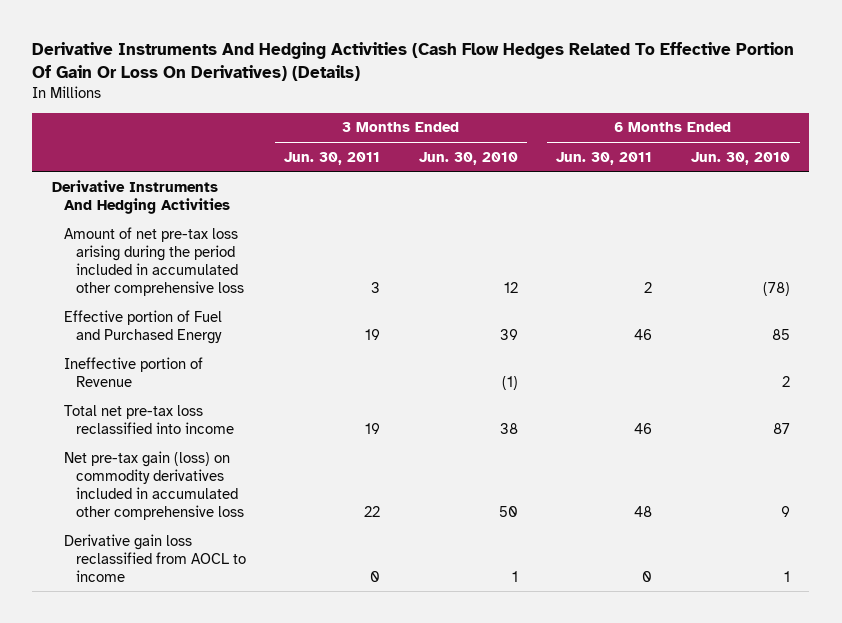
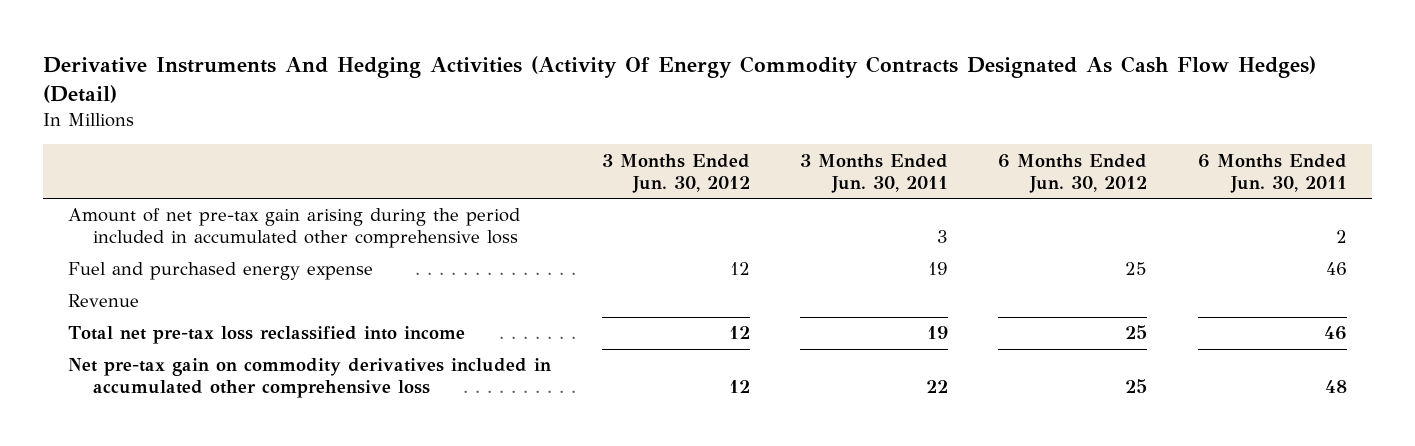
[32,42,795,81] Derivative Instruments And Hedging Activities (Cash Flow Hedges Related To Effective Portion Of Gain Or Loss On Derivatives) (Details) -> [43,55,1317,103] Derivative Instruments And Hedging Activities (Activity Of Energy Commodity Contracts Designated As Cash Flow Hedges) (Detail)
[418,151,518,165] Jun. 30, 2010 -> none
[690,151,790,165] Jun. 30, 2010 -> none
none -> [601,153,750,193] 3 Months Ended Jun. 30, 2012
none -> [998,153,1148,193] 6 Months Ended Jun. 30, 2012
[51,179,230,214] Derivative Instruments And Hedging Activities -> none
[63,226,244,296] Amount of net pre-tax loss arising during the period included in accumulated other comprehensive loss -> [68,208,521,249] Amount of net pre-tax gain arising during the period included in accumulated other comprehensive loss
[63,309,222,344] Effective portion of Fuel and Purchased Energy -> [68,262,374,281] Fuel and purchased energy expense
[63,356,203,387] Ineffective portion of Revenue -> [68,294,140,308] Revenue
[63,533,246,582] Derivative gain loss reclassified from AOCL to income -> none
[63,450,244,520] Net pre-tax gain (loss) on commodity derivatives included in accumulated other comprehensive loss -> [68,358,552,399] Net pre-tax gain on commodity derivatives included in accumulated other comprehensive loss

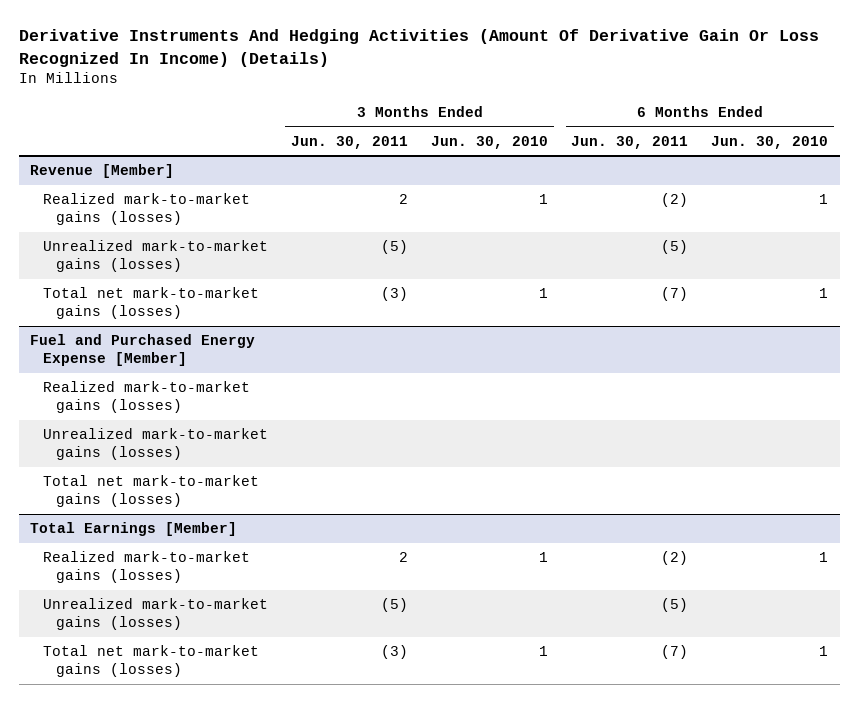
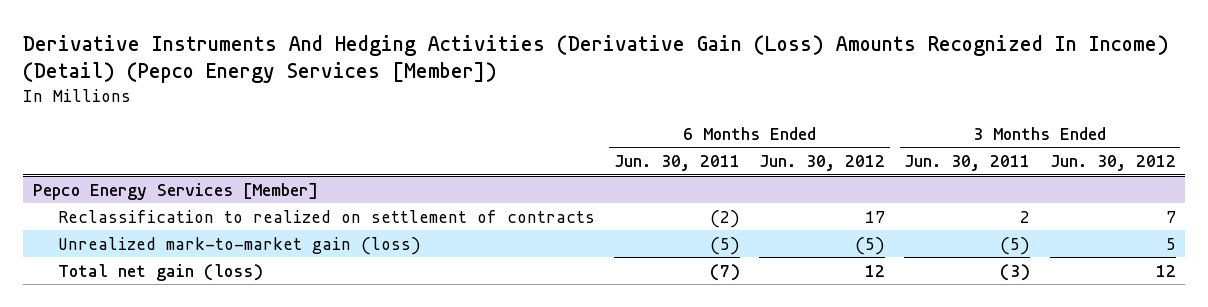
[18,29,819,67] Derivative Instruments And Hedging Activities (Amount Of Derivative Gain Or Loss Recognized In Income) (Details) -> [23,34,1170,84] Derivative Instruments And Hedging Activities (Derivative Gain (Loss) Amounts Recognized In Income) (Detail) (Pepco Energy Services [Member])
[431,135,549,149] Jun. 30, 2010 -> none
[711,135,829,149] Jun. 30, 2010 -> none
none -> [759,154,886,171] Jun. 30, 2012
none -> [1049,154,1176,171] Jun. 30, 2012
[30,164,175,179] Revenue [Member] -> none
[30,334,256,367] Fuel and Purchased Energy Expense [Member] -> none
[43,381,251,414] Realized mark-to-market gains (losses) -> none
[43,428,269,461] Unrealized mark-to-market gains (losses) -> none
[43,475,260,508] Total net mark-to-market gains (losses) -> none
[30,522,238,537] Total Earnings [Member] -> none
[43,551,251,584] Realized mark-to-market gains (losses) -> none
[43,598,269,631] Unrealized mark-to-market gains (losses) -> none
[43,645,260,678] Total net mark-to-market gains (losses) -> none
none -> [32,182,318,200] Pepco Energy Services [Member]
[43,193,251,226] Realized mark-to-market gains (losses) -> [58,209,596,223] Reclassification to realized on settlement of contracts
[43,240,269,273] Unrealized mark-to-market gains (losses) -> [58,236,422,255] Unrealized mark-to-market gain (loss)
[43,287,260,320] Total net mark-to-market gains (losses) -> [58,263,264,281] Total net gain (loss)

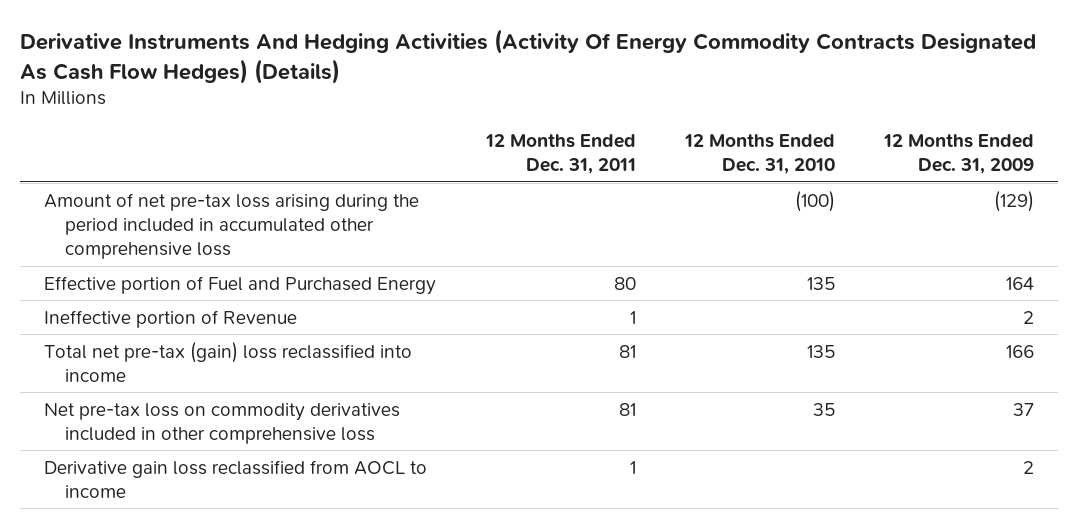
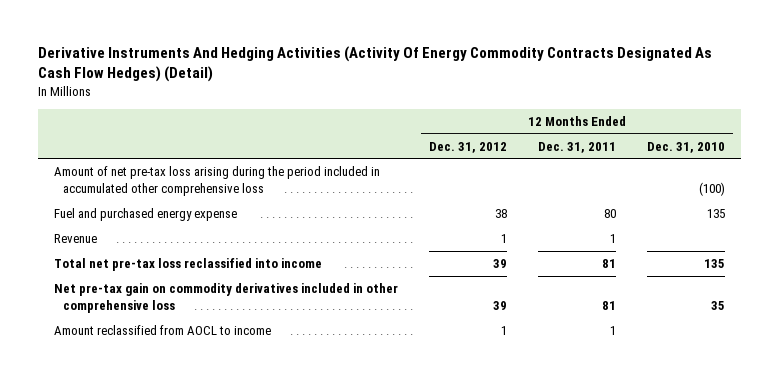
[19,29,1036,84] Derivative Instruments And Hedging Activities (Activity Of Energy Commodity Contracts Designated As Cash Flow Hedges) (Details) -> [38,46,713,83] Derivative Instruments And Hedging Activities (Activity Of Energy Commodity Contracts Designated As Cash Flow Hedges) (Detail)
[882,133,1034,174] 12 Months Ended Dec. 31, 2009 -> none
none -> [428,141,507,153] Dec. 31, 2012
[44,275,437,295] Effective portion of Fuel and Purchased Energy -> [53,207,237,221] Fuel and purchased energy expense
[44,309,298,328] Ineffective portion of Revenue -> [53,233,97,243] Revenue
[44,341,413,382] Total net pre-tax (gain) loss reclassified into income -> [53,257,322,271] Total net pre-tax loss reclassified into income
[44,402,401,444] Net pre-tax loss on commodity derivatives included in other comprehensive loss -> [53,282,398,313] Net pre-tax gain on commodity derivatives included in other comprehensive loss
[44,459,428,498] Derivative gain loss reclassified from AOCL to income -> [53,324,271,335] Amount reclassified from AOCL to income

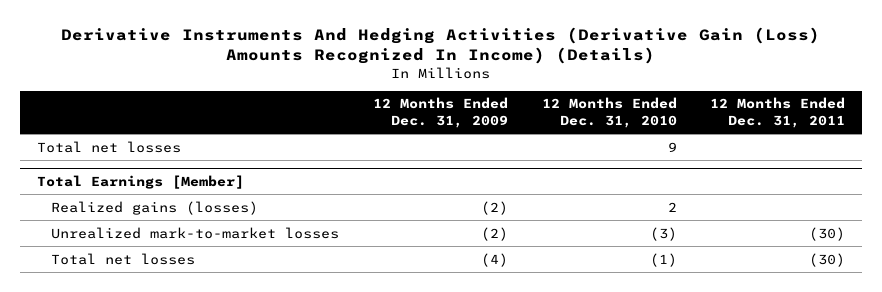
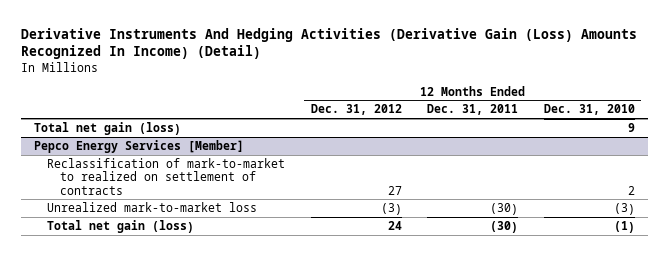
[61,26,821,65] Derivative Instruments And Hedging Activities (Derivative Gain (Loss) Amounts Recognized In Income) (Details) -> [21,27,638,60] Derivative Instruments And Hedging Activities (Derivative Gain (Loss) Amounts Recognized In Income) (Detail)
[372,97,508,128] 12 Months Ended Dec. 31, 2009 -> none
none -> [310,104,402,116] Dec. 31, 2012
[36,174,244,189] Total Earnings [Member] -> none
[36,140,181,153] Total net losses -> [34,121,182,135] Total net gain (loss)
none -> [34,139,245,153] Pepco Energy Services [Member]
[50,200,258,215] Realized gains (losses) -> [46,157,285,195] Reclassification of mark-to-market to realized on settlement of contracts
[50,226,339,239] Unrealized mark-to-market losses -> [46,201,257,212] Unrealized mark-to-market loss
[50,252,195,265] Total net losses -> [46,219,194,233] Total net gain (loss)

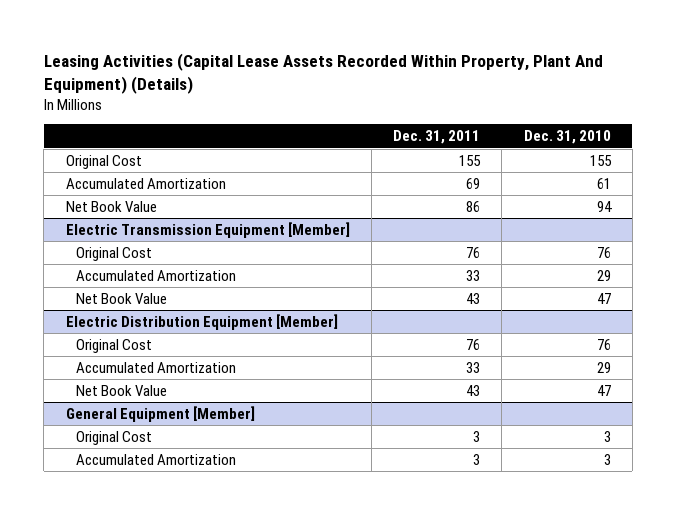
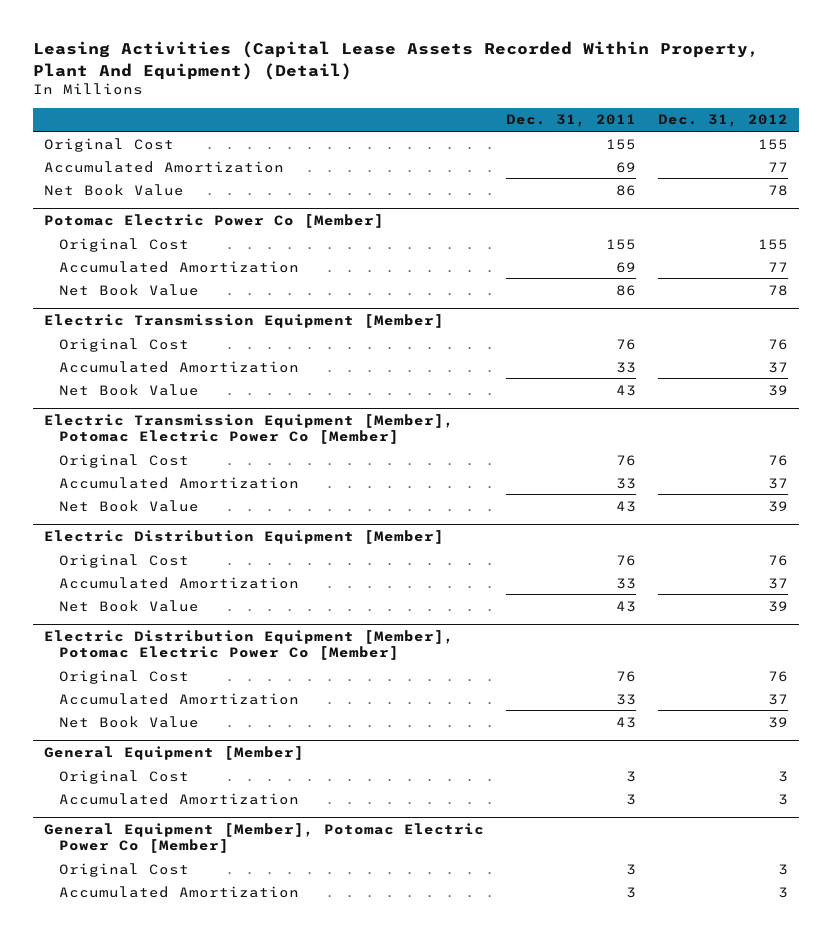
[43,52,603,94] Leasing Activities (Capital Lease Assets Recorded Within Property, Plant And Equipment) (Details) -> [33,41,760,80] Leasing Activities (Capital Lease Assets Recorded Within Property, Plant And Equipment) (Detail)
[523,130,611,145] Dec. 31, 2010 -> none
none -> [658,114,789,128] Dec. 31, 2012
none -> [44,214,385,229] Potomac Electric Power Co [Member]
none -> [59,237,190,252] Original Cost
none -> [59,260,300,273] Accumulated Amortization
none -> [59,283,200,296] Net Book Value
none -> [44,414,455,445] Electric Transmission Equipment [Member], Potomac Electric Power Co [Member]
none -> [59,453,190,468] Original Cost
none -> [59,476,300,489] Accumulated Amortization
none -> [59,499,200,512] Net Book Value
none -> [44,630,455,661] Electric Distribution Equipment [Member], Potomac Electric Power Co [Member]
none -> [59,669,190,684] Original Cost
none -> [59,692,300,705] Accumulated Amortization
none -> [59,715,200,728] Net Book Value
none -> [44,823,485,854] General Equipment [Member], Potomac Electric Power Co [Member]
none -> [59,862,190,877] Original Cost
none -> [59,885,300,898] Accumulated Amortization

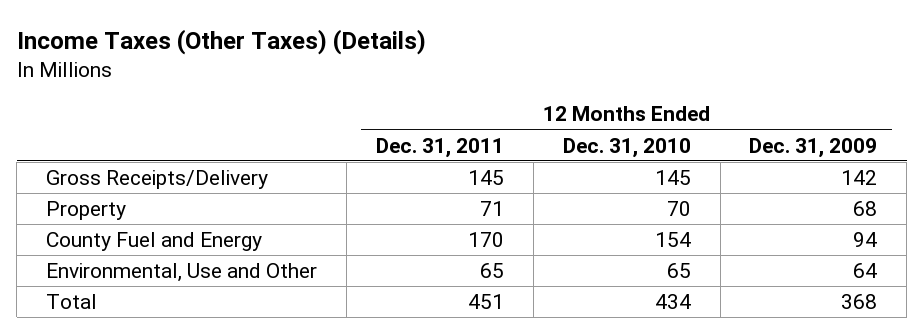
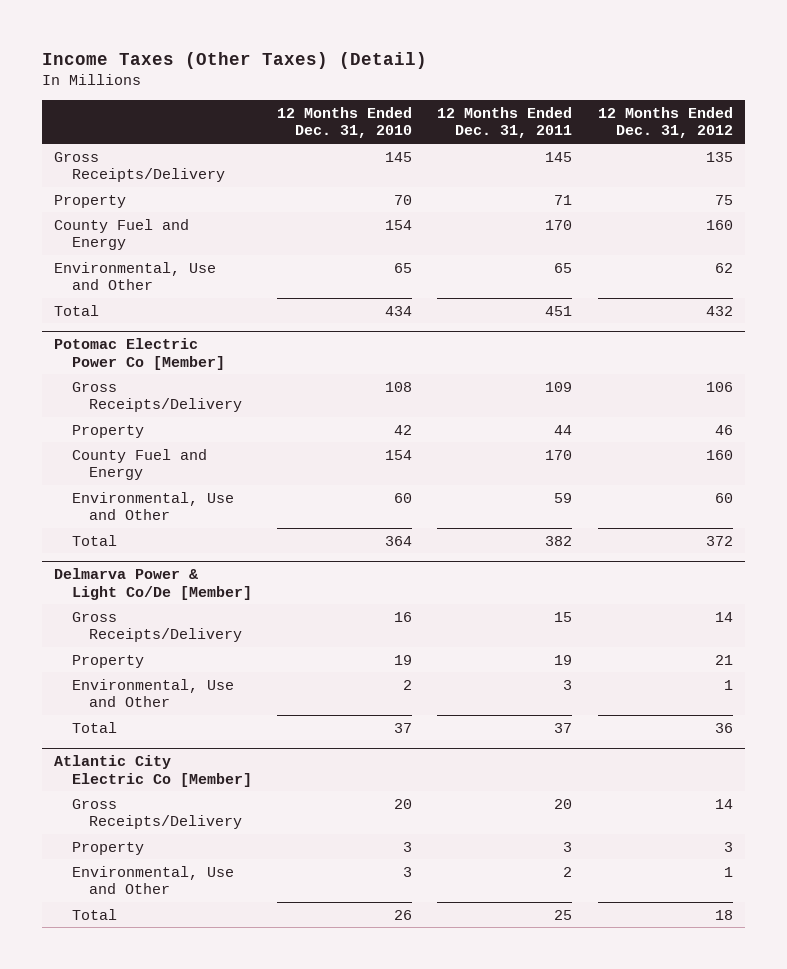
[16,29,426,56] Income Taxes (Other Taxes) (Details) -> [41,51,427,69] Income Taxes (Other Taxes) (Detail)
[749,137,878,158] Dec. 31, 2009 -> none
none -> [597,106,733,139] 12 Months Ended Dec. 31, 2012
none -> [54,338,225,370] Potomac Electric Power Co [Member]
none -> [71,381,242,413] Gross Receipts/Delivery
none -> [71,424,144,438] Property
none -> [71,448,207,481] County Fuel and Energy
none -> [71,491,234,521] Environmental, Use and Other
none -> [71,534,117,546] Total
none -> [54,568,252,600] Delmarva Power & Light Co/De [Member]
none -> [71,611,242,643] Gross Receipts/Delivery
none -> [71,654,144,668] Property
none -> [71,678,234,708] Environmental, Use and Other
none -> [71,721,117,733] Total
none -> [54,755,252,787] Atlantic City Electric Co [Member]
none -> [71,798,242,830] Gross Receipts/Delivery
none -> [71,841,144,855] Property
none -> [71,865,234,895] Environmental, Use and Other
none -> [71,908,117,920] Total

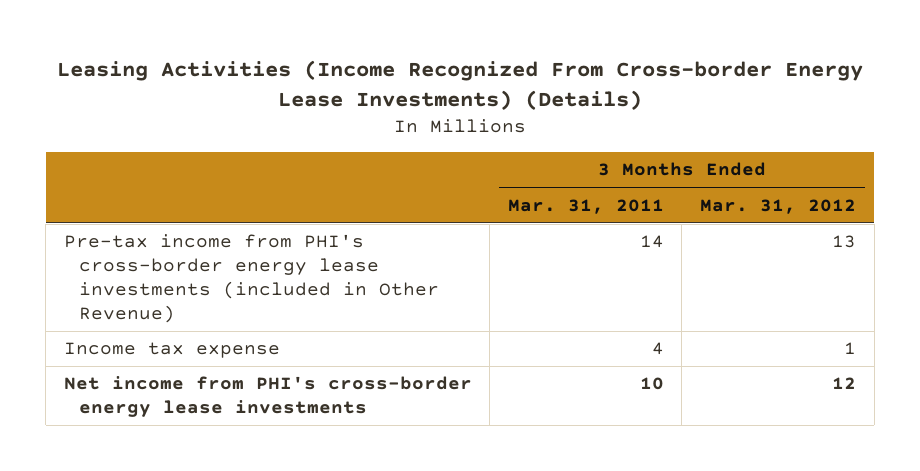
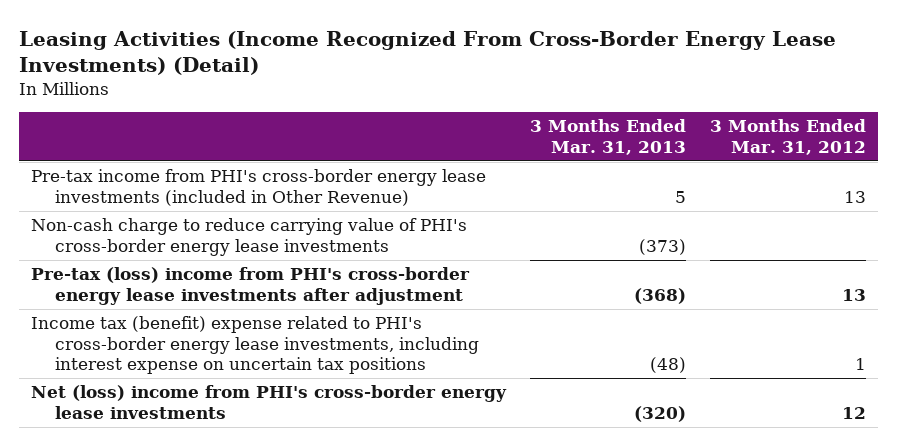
[56,59,863,111] Leasing Activities (Income Recognized From Cross-border Energy Lease Investments) (Details) -> [19,30,837,75] Leasing Activities (Income Recognized From Cross-Border Energy Lease Investments) (Detail)
[507,198,664,214] Mar. 31, 2011 -> none
none -> [530,119,687,155] 3 Months Ended Mar. 31, 2013
none -> [31,218,468,256] Non-cash charge to reduce carrying value of PHI's cross-border energy lease investments
none -> [31,267,471,305] Pre-tax (loss) income from PHI's cross-border energy lease investments after adjustment
[63,342,280,359] Income tax expense -> [31,316,479,375] Income tax (benefit) expense related to PHI's cross-border energy lease investments, including interest expense on uncertain tax positions
[63,376,472,418] Net income from PHI's cross-border energy lease investments -> [31,385,508,419] Net (loss) income from PHI's cross-border energy lease investments

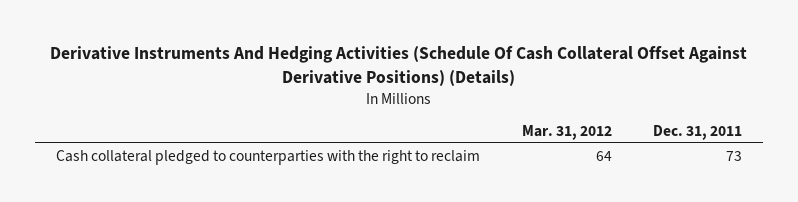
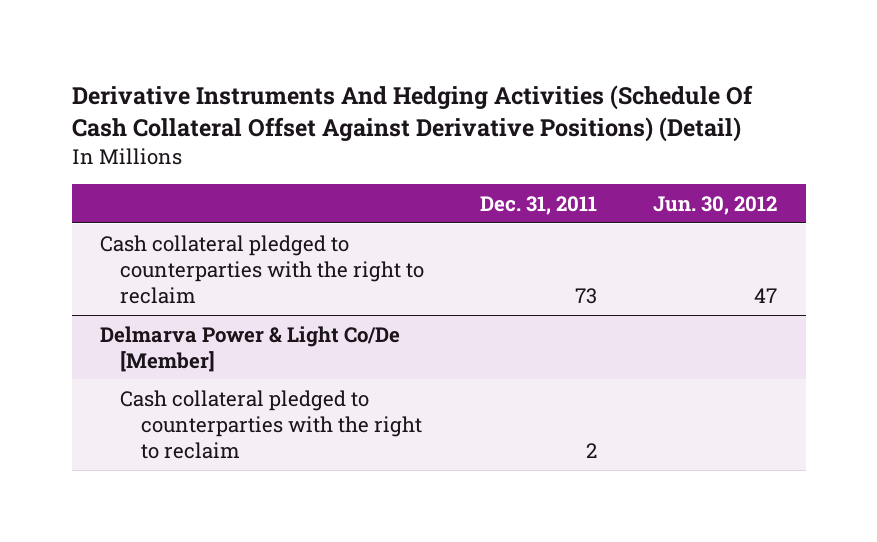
[50,46,748,87] Derivative Instruments And Hedging Activities (Schedule Of Cash Collateral Offset Against Derivative Positions) (Details) -> [71,84,753,142] Derivative Instruments And Hedging Activities (Schedule Of Cash Collateral Offset Against Derivative Positions) (Detail)
[521,125,612,141] Mar. 31, 2012 -> none
none -> [653,195,778,215] Jun. 30, 2012
none -> [99,325,400,372] Delmarva Power & Light Co/De [Member]
none -> [120,389,422,459] Cash collateral pledged to counterparties with the right to reclaim

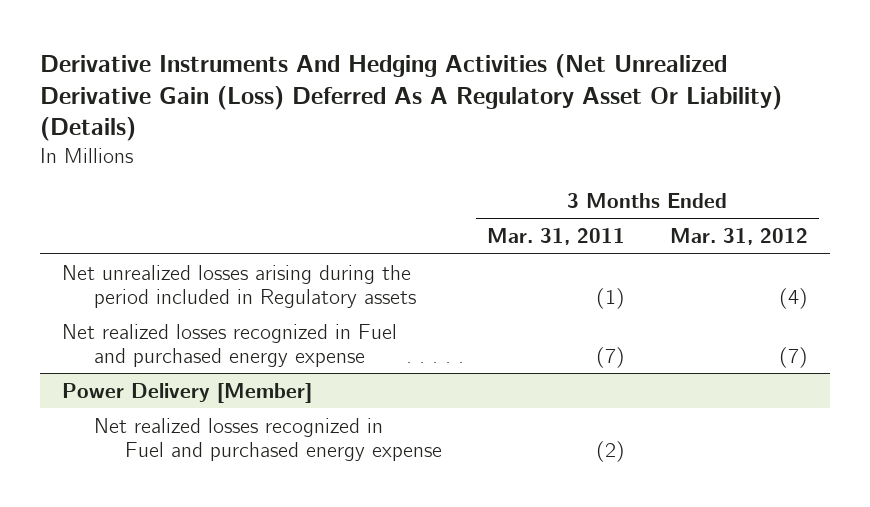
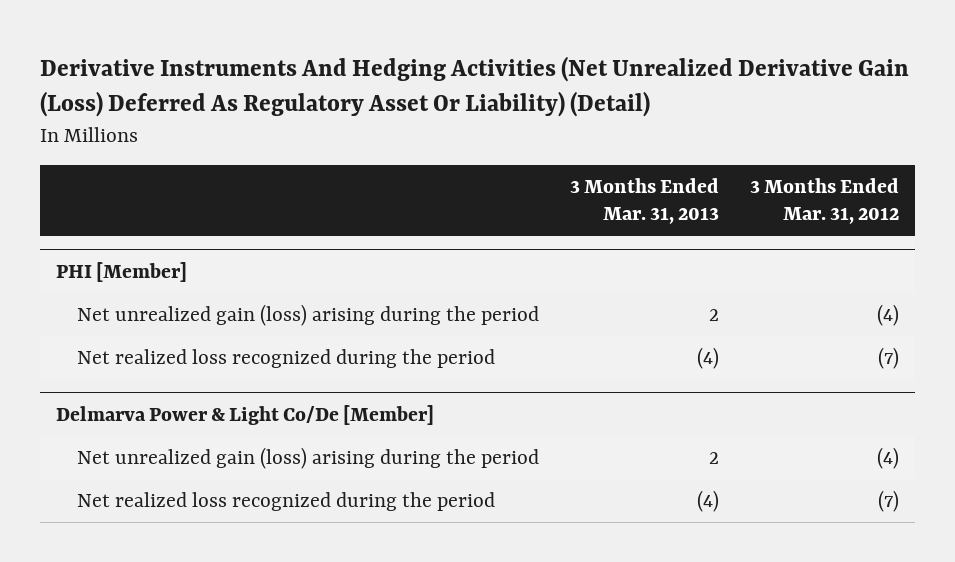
[39,53,782,142] Derivative Instruments And Hedging Activities (Net Unrealized Derivative Gain (Loss) Deferred As A Regulatory Asset Or Liability) (Details) -> [40,55,910,118] Derivative Instruments And Hedging Activities (Net Unrealized Derivative Gain (Loss) Deferred As Regulatory Asset Or Liability) (Detail)
[486,228,625,246] Mar. 31, 2011 -> none
none -> [569,178,719,224] 3 Months Ended Mar. 31, 2013
[62,323,398,368] Net realized losses recognized in Fuel and purchased energy expense -> none
[62,382,313,403] Power Delivery [Member] -> none
[93,417,442,462] Net realized losses recognized in Fuel and purchased energy expense -> none
none -> [55,261,187,282] PHI [Member]
[62,264,416,309] Net unrealized losses arising during the period included in Regulatory assets -> [76,304,539,327] Net unrealized gain (loss) arising during the period
none -> [76,349,495,369] Net realized loss recognized during the period
none -> [55,404,434,425] Delmarva Power & Light Co/De [Member]
none -> [76,447,539,470] Net unrealized gain (loss) arising during the period
none -> [76,492,495,512] Net realized loss recognized during the period

